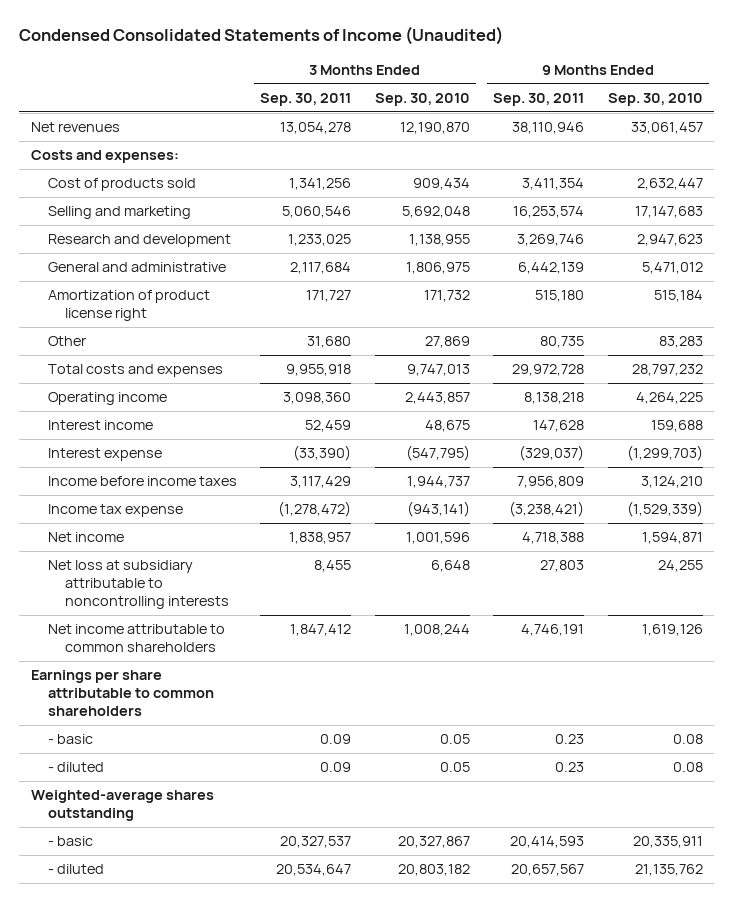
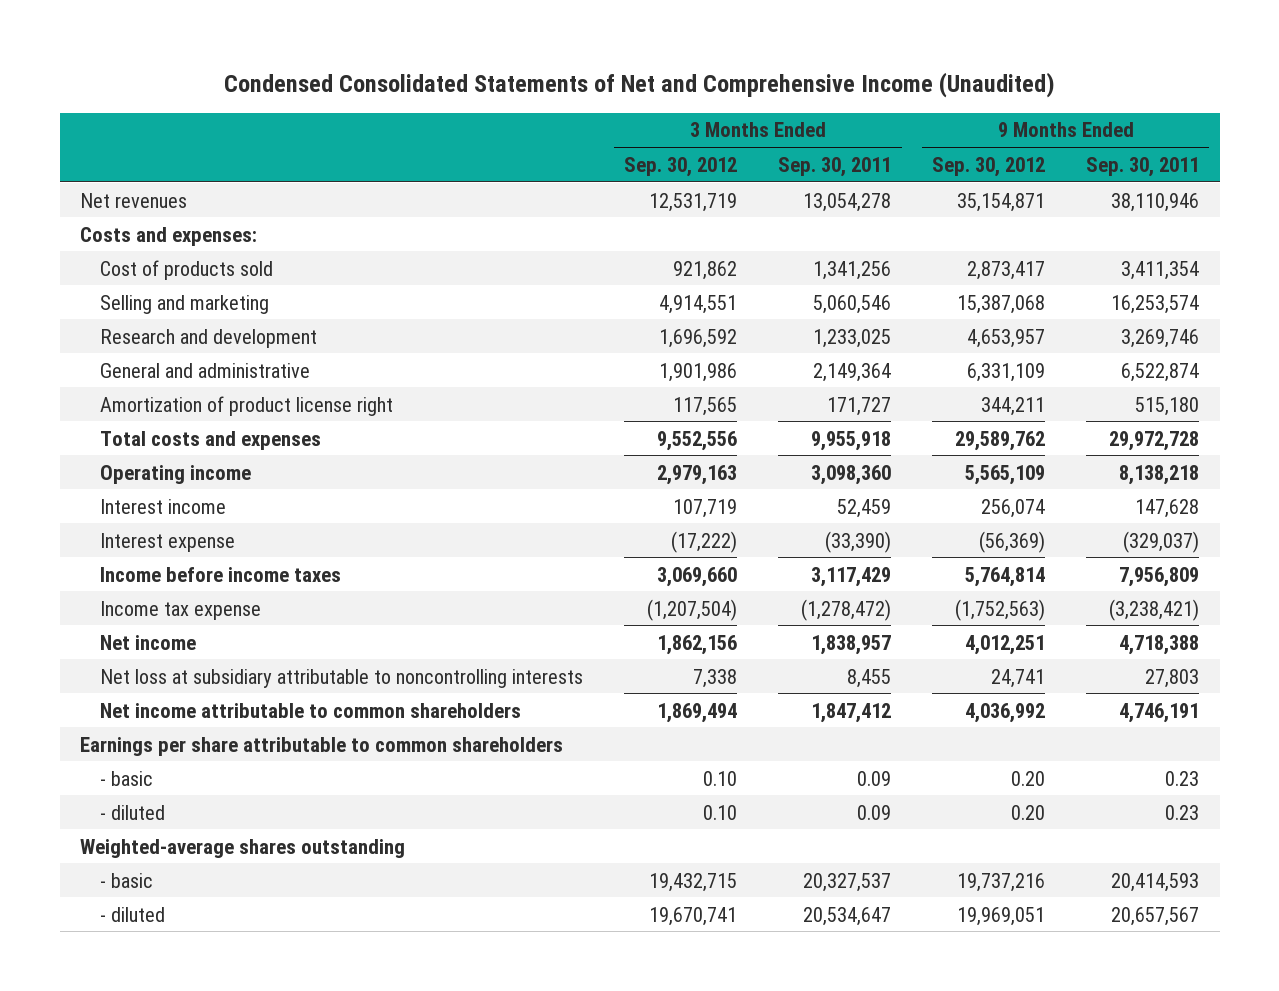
[19,26,504,46] Condensed Consolidated Statements of Income (Unaudited) -> [223,72,1055,99] Condensed Consolidated Statements of Net and Comprehensive Income (Unaudited)
[374,92,470,106] Sep. 30, 2010 -> none
[607,92,703,106] Sep. 30, 2010 -> none
none -> [624,156,738,177] Sep. 30, 2012
none -> [932,156,1046,177] Sep. 30, 2012
[290,262,352,275] 2,117,684 -> [813,362,892,382] 2,149,364
[518,262,585,275] 6,442,139 -> [1121,362,1200,382] 6,522,874
[47,336,86,347] Other -> none

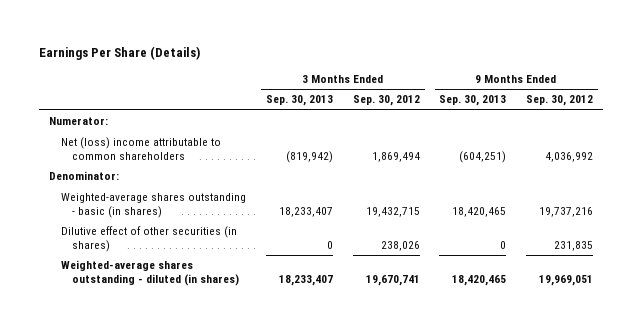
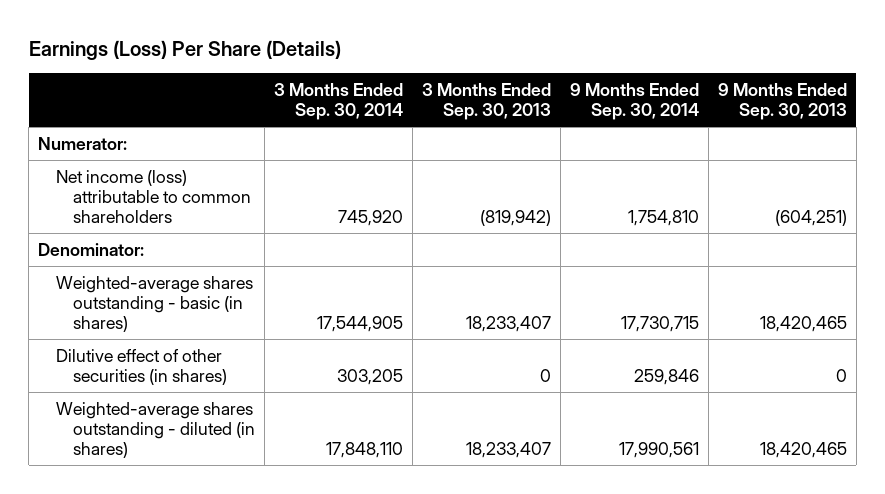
[39,46,201,61] Earnings Per Share (Details) -> [28,39,341,60] Earnings (Loss) Per Share (Details)
[352,95,420,107] Sep. 30, 2012 -> none
[526,95,594,107] Sep. 30, 2012 -> none
none -> [274,82,404,121] 3 Months Ended Sep. 30, 2014
none -> [569,82,699,121] 9 Months Ended Sep. 30, 2014
[60,137,221,160] Net (loss) income attributable to common shareholders -> [55,169,252,224] Net income (loss) attributable to common shareholders

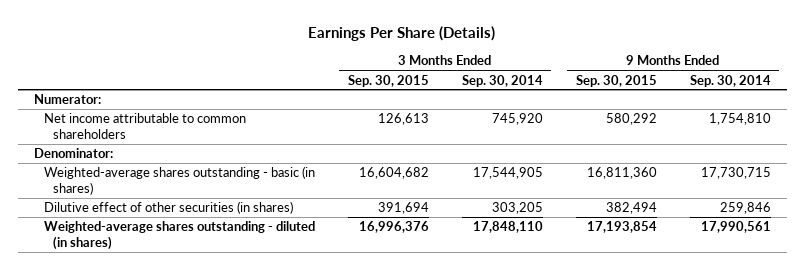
[28,39,341,60] Earnings (Loss) Per Share (Details) -> [308,25,496,41] Earnings Per Share (Details)
[421,82,551,121] 3 Months Ended Sep. 30, 2013 -> none
[717,82,847,121] 9 Months Ended Sep. 30, 2013 -> none
none -> [347,74,429,87] Sep. 30, 2015
none -> [575,74,657,87] Sep. 30, 2015
[55,169,252,224] Net income (loss) attributable to common shareholders -> [43,113,246,139] Net income attributable to common shareholders

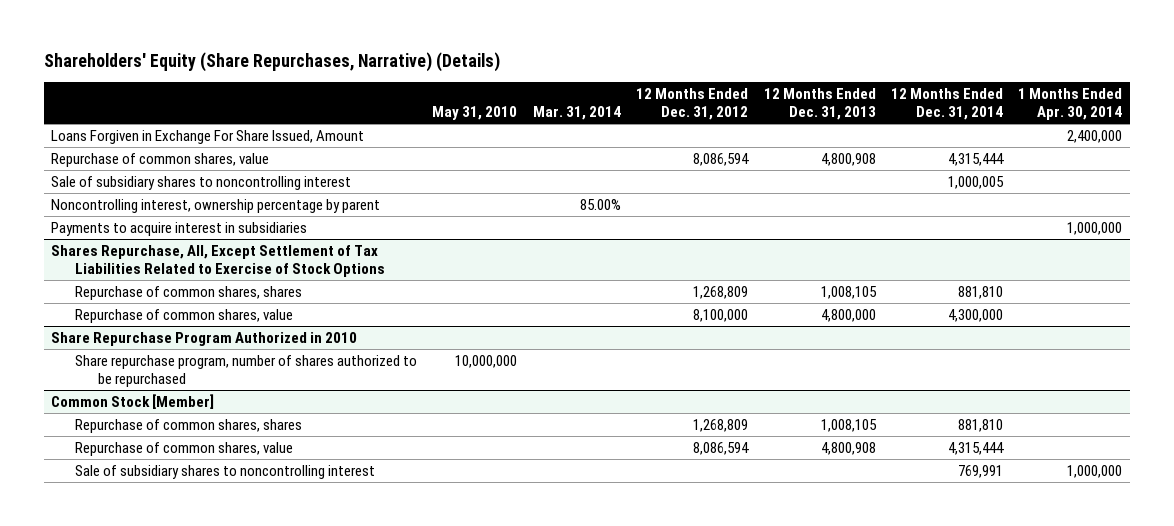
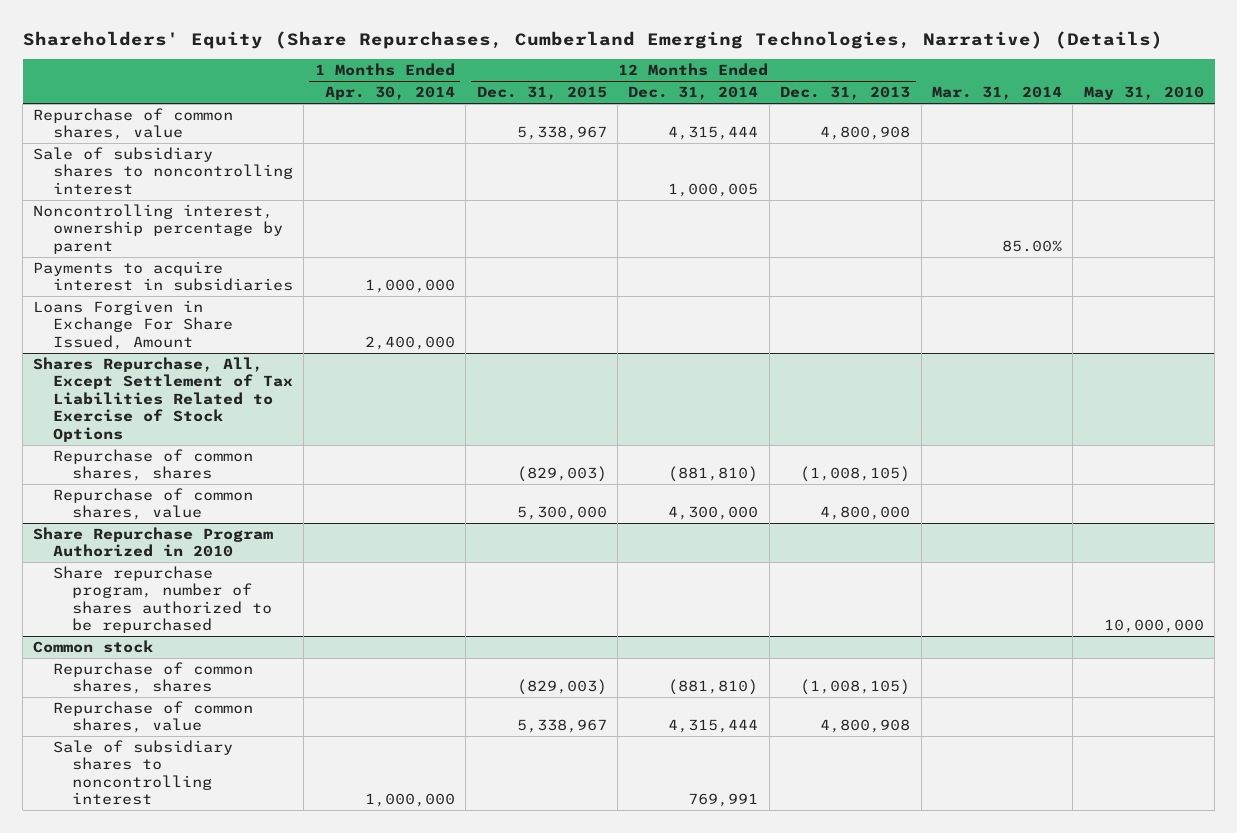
[43,52,500,73] Shareholders' Equity (Share Repurchases, Narrative) (Details) -> [22,30,1163,49] Shareholders' Equity (Share Repurchases, Cumberland Emerging Technologies, Narrative) (Details)
[636,88,749,121] 12 Months Ended Dec. 31, 2012 -> none
none -> [476,86,607,101] Dec. 31, 2015
[51,130,365,145] Loans Forgiven in Exchange For Share Issued, Amount -> [33,300,233,350] Loans Forgiven in Exchange For Share Issued, Amount
[820,286,877,300] 1,008,105 -> [800,466,911,483] (1,008,105)
[957,286,1003,300] 881,810 -> [668,466,759,483] (881,810)
[51,394,215,410] Common Stock [Member] -> [33,640,154,654] Common stock
[820,419,877,433] 1,008,105 -> [800,679,911,696] (1,008,105)
[957,419,1003,433] 881,810 -> [668,679,759,696] (881,810)

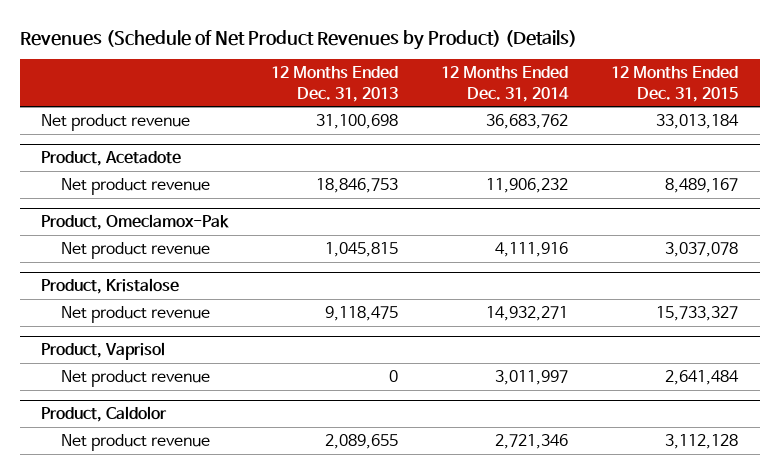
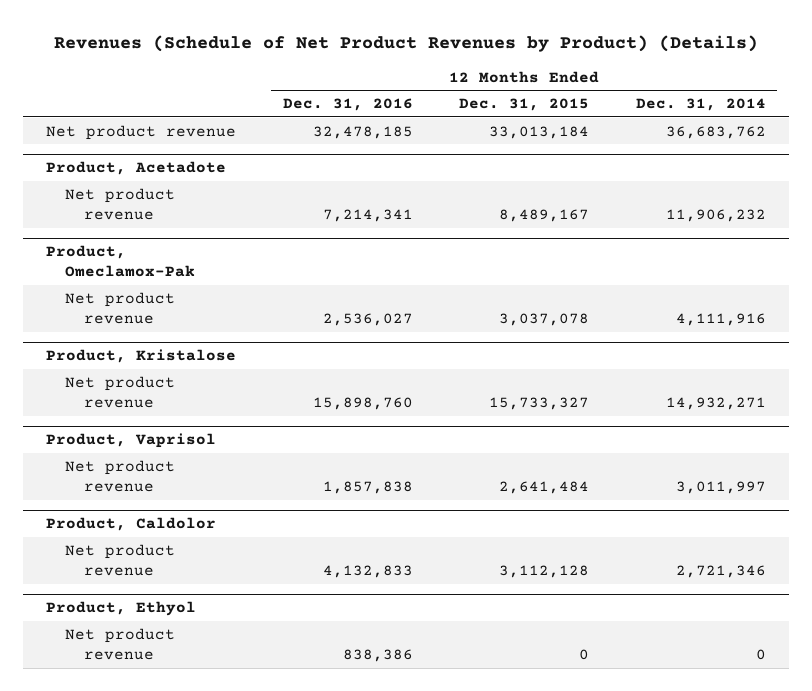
[271,66,399,102] 12 Months Ended Dec. 31, 2013 -> none
none -> [282,98,413,112] Dec. 31, 2016
none -> [46,601,197,617] Product, Ethyol
none -> [65,627,176,661] Net product revenue

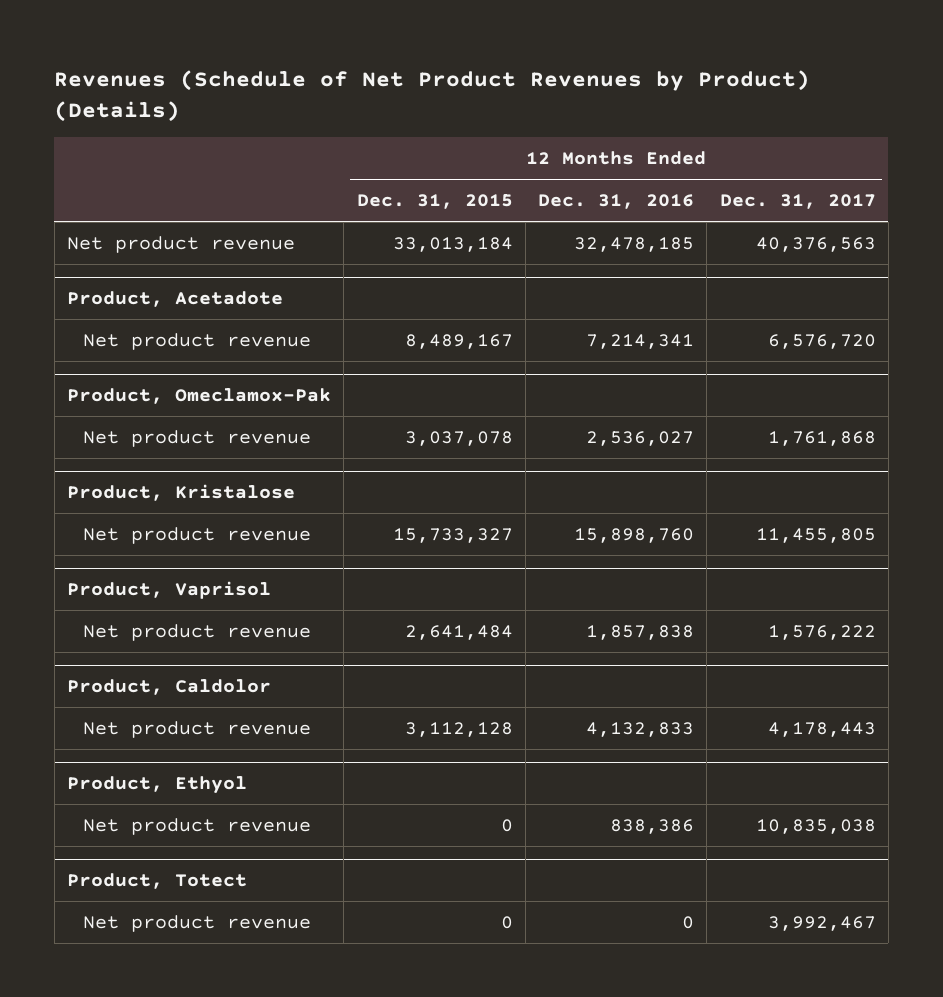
[635,98,766,112] Dec. 31, 2014 -> none
none -> [719,194,876,210] Dec. 31, 2017
none -> [67,872,248,889] Product, Totect
none -> [82,914,311,932] Net product revenue

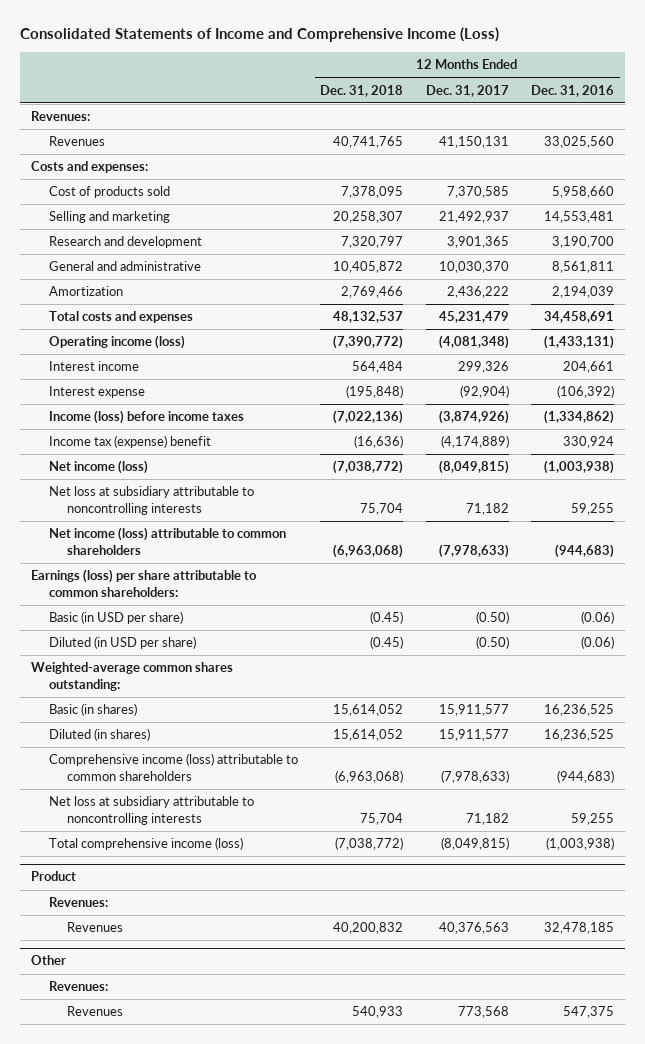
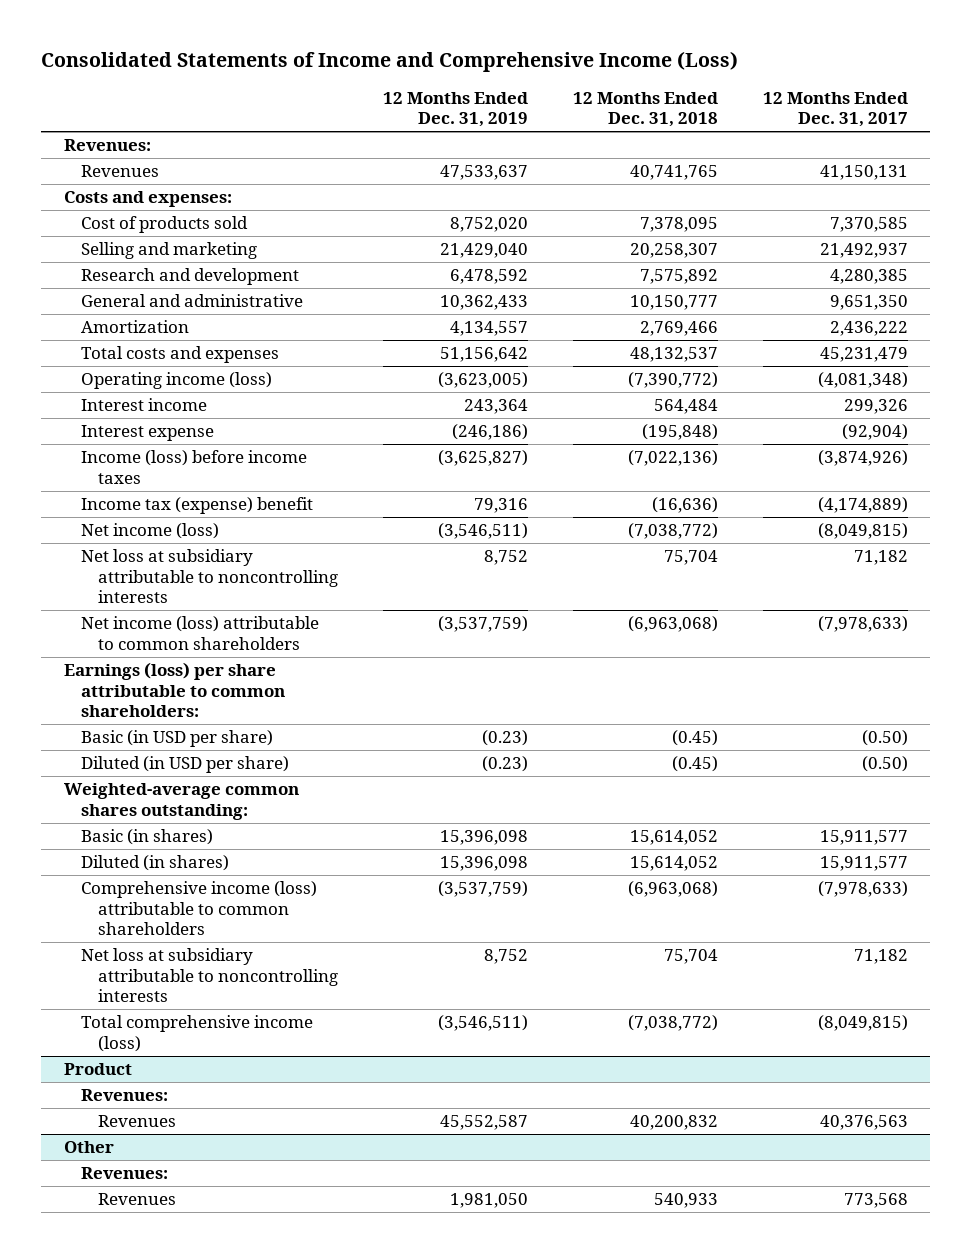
[531,84,615,97] Dec. 31, 2016 -> none
none -> [382,91,528,128] 12 Months Ended Dec. 31, 2019
[341,236,404,249] 7,320,797 -> [639,269,718,285] 7,575,892
[446,236,509,249] 3,901,365 -> [829,269,908,285] 4,280,385
[333,261,404,274] 10,405,872 -> [629,295,718,311] 10,150,777
[438,261,509,274] 10,030,370 -> [829,295,908,311] 9,651,350

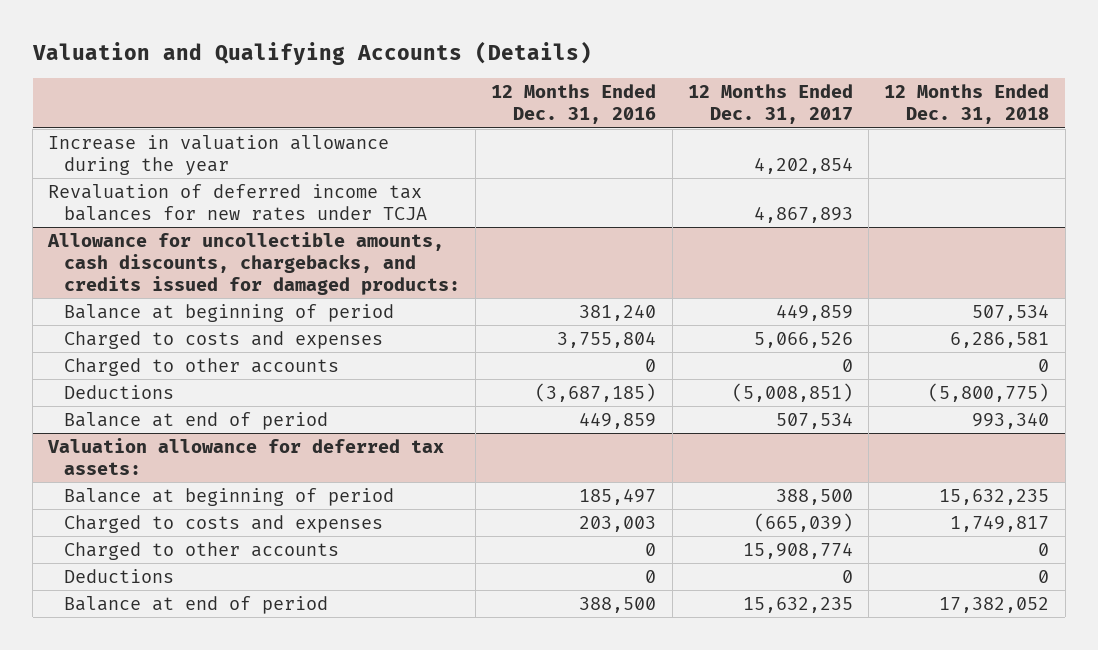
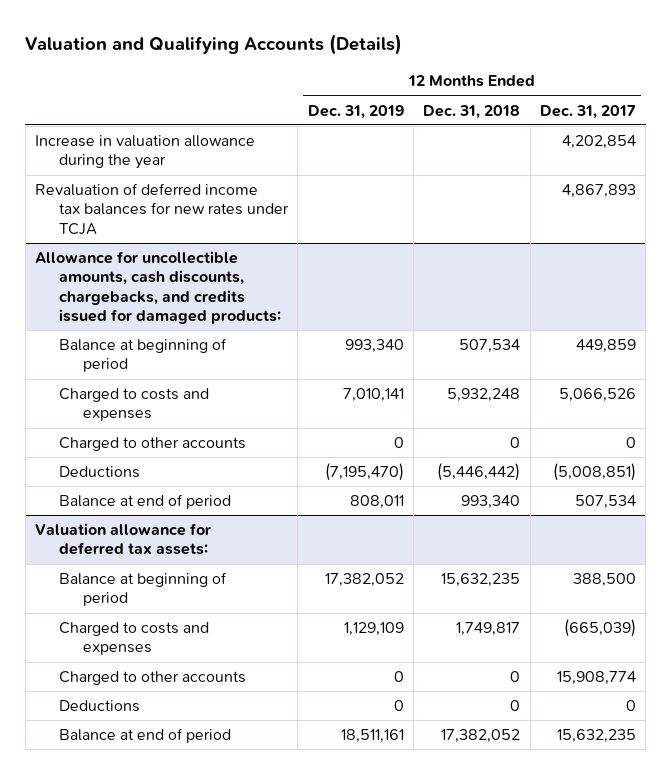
[491,84,657,125] 12 Months Ended Dec. 31, 2016 -> none
none -> [307,104,404,119] Dec. 31, 2019
[950,331,1050,348] 6,286,581 -> [447,388,521,403] 5,932,248
[928,382,1050,402] (5,800,775) -> [437,463,521,482] (5,446,442)

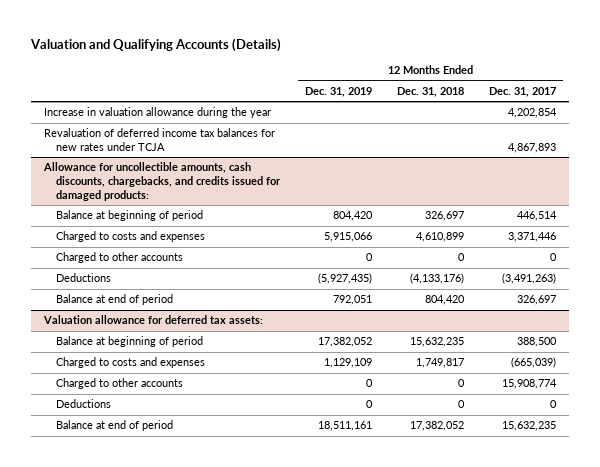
[344,339,404,354] 993,340 -> [332,211,373,222] 804,420
[459,339,521,354] 507,534 -> [425,211,465,222] 326,697
[575,339,636,354] 449,859 -> [517,211,558,222] 446,514
[342,388,404,403] 7,010,141 -> [323,232,372,243] 5,915,066
[447,388,521,403] 5,932,248 -> [416,232,465,243] 4,610,899
[558,388,636,403] 5,066,526 -> [508,232,557,243] 3,371,446
[324,463,404,482] (7,195,470) -> [317,273,372,285] (5,927,435)
[437,463,521,482] (5,446,442) -> [410,273,465,285] (4,133,176)
[552,463,636,482] (5,008,851) -> [502,273,557,285] (3,491,263)
[349,495,404,510] 808,011 -> [332,295,372,306] 792,051
[461,495,521,510] 993,340 -> [425,295,466,306] 804,420
[574,495,636,510] 507,534 -> [517,295,557,306] 326,697

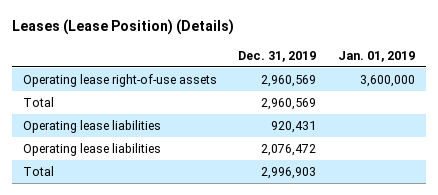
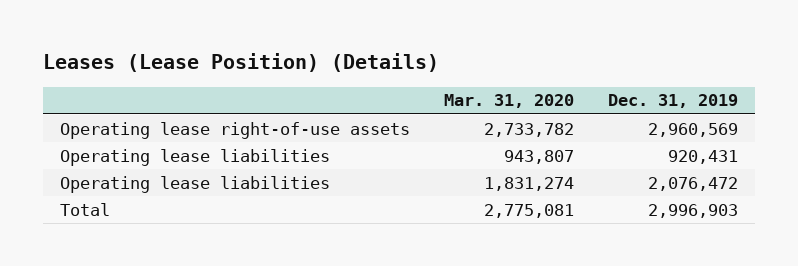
[337,50,415,62] Jan. 01, 2019 -> none
none -> [443,94,574,109] Mar. 31, 2020
[22,96,54,107] Total -> none

